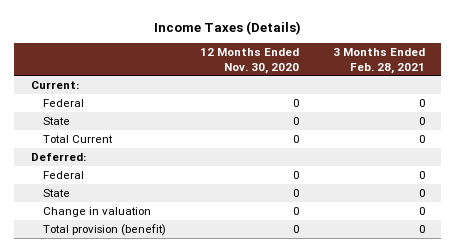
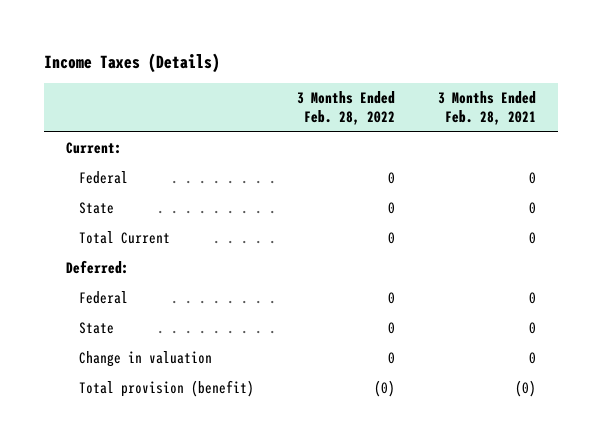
[199,47,299,74] 12 Months Ended Nov. 30, 2020 -> none
none -> [297,91,396,125] 3 Months Ended Feb. 28, 2022
[418,224,425,233] 0 -> [515,380,537,398] (0)

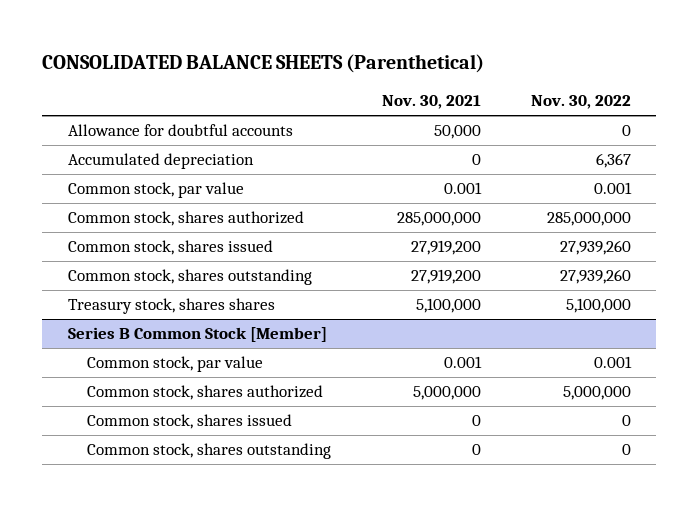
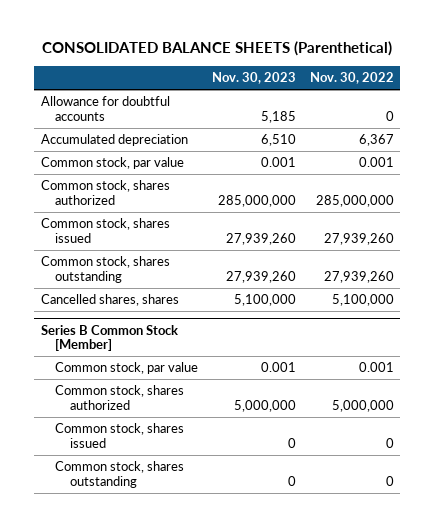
[381,95,481,110] Nov. 30, 2021 -> none
none -> [212,72,297,85] Nov. 30, 2023
[67,298,275,315] Treasury stock, shares shares -> none
none -> [40,294,179,307] Cancelled shares, shares

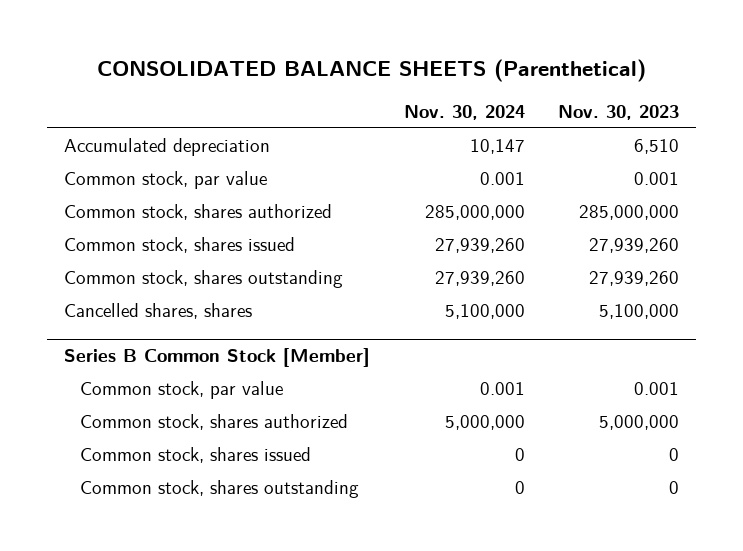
[309,72,394,85] Nov. 30, 2022 -> none
none -> [403,104,525,120] Nov. 30, 2024
[40,96,170,121] Allowance for doubtful accounts -> none

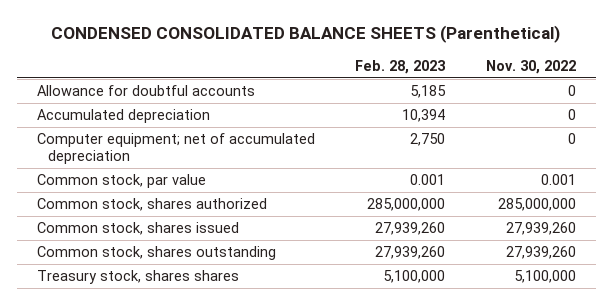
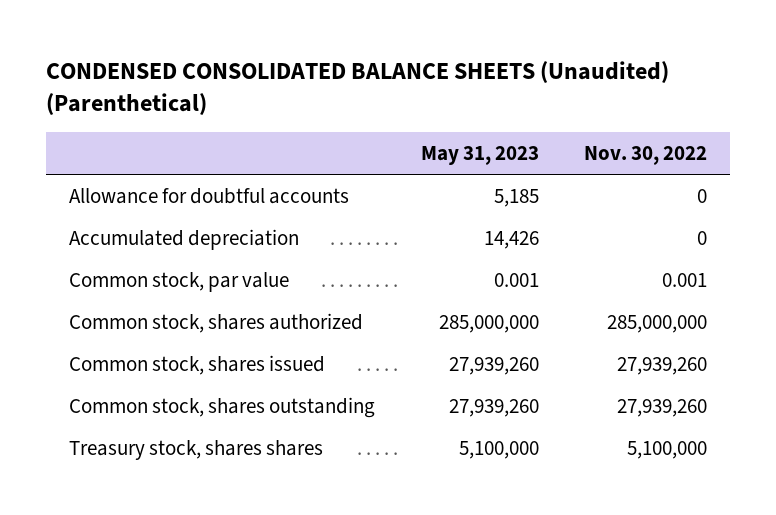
[51,25,561,44] CONDENSED CONSOLIDATED BALANCE SHEETS (Parenthetical) -> [46,60,670,116] CONDENSED CONSOLIDATED BALANCE SHEETS (Unaudited) (Parenthetical)
[355,60,447,75] Feb. 28, 2023 -> none
none -> [420,146,539,166] May 31, 2023
[36,133,315,165] Computer equipment; net of accumulated depreciation -> none

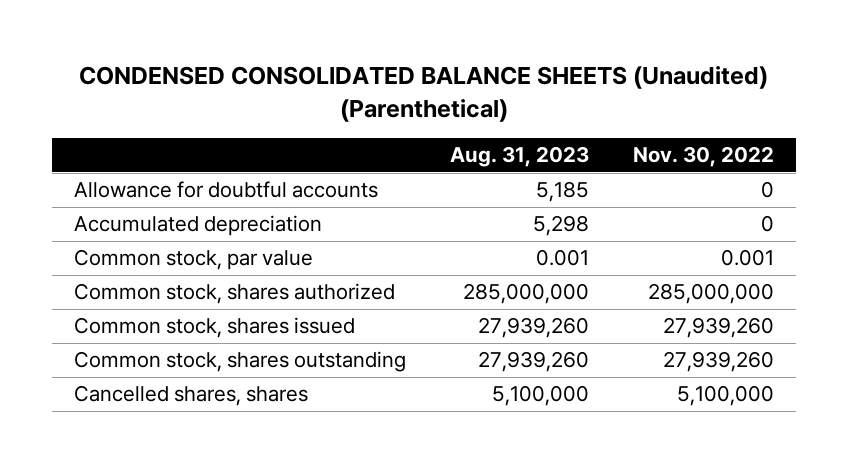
[420,146,539,166] May 31, 2023 -> none
none -> [449,146,589,168] Aug. 31, 2023
[68,440,323,461] Treasury stock, shares shares -> none
none -> [73,385,308,407] Cancelled shares, shares

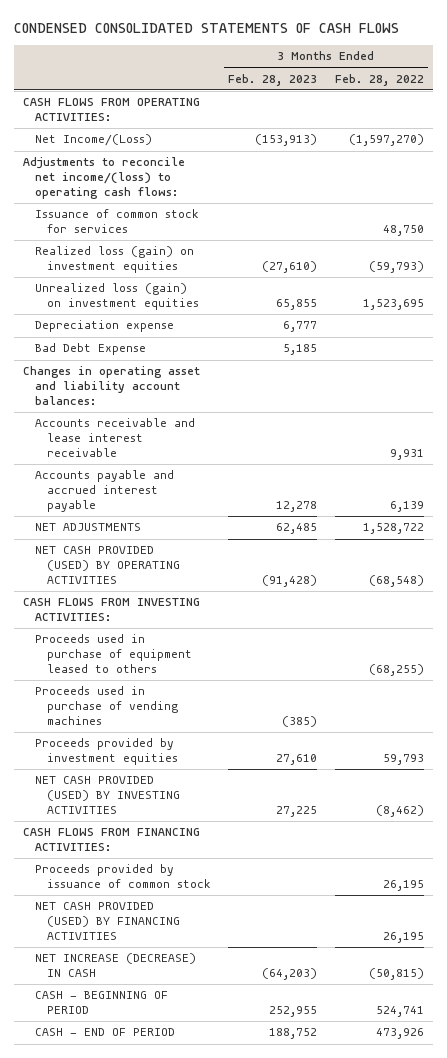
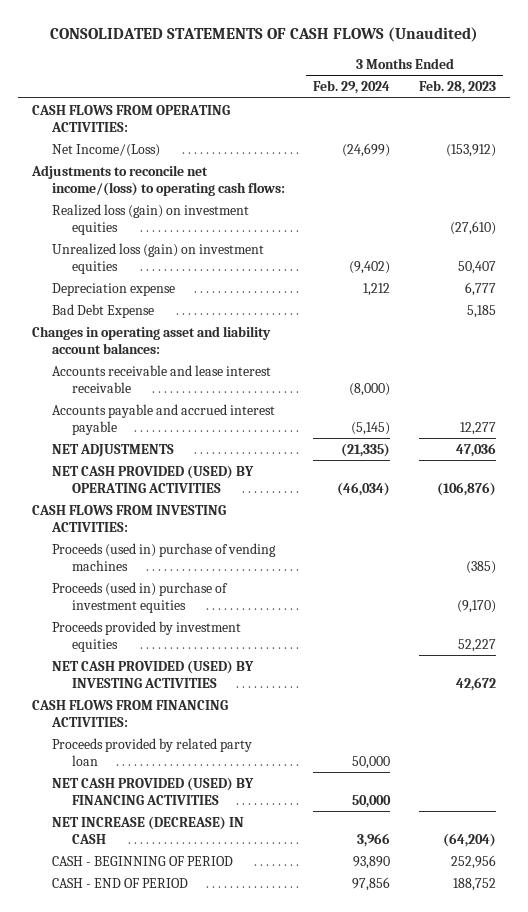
[13,22,399,33] CONDENSED CONSOLIDATED STATEMENTS OF CASH FLOWS -> [50,27,479,43] CONSOLIDATED STATEMENTS OF CASH FLOWS (Unaudited)
[334,73,424,86] Feb. 28, 2022 -> none
none -> [313,80,391,95] Feb. 29, 2024
[255,134,318,147] (153,913) -> [445,143,496,157] (153,912)
[34,209,199,234] Issuance of common stock for services -> none
[276,299,318,311] 65,855 -> [457,260,496,274] 50,407
[276,501,318,513] 12,278 -> [459,421,496,435] 12,277
[276,523,318,535] 62,485 -> [455,442,496,457] 47,036
[262,575,318,588] (91,428) -> [436,481,496,496] (106,876)
[34,634,192,674] Proceeds used in purchase of equipment leased to others -> none
[34,686,178,726] Proceeds used in purchase of vending machines -> [52,542,277,571] Proceeds (used in) purchase of vending machines
none -> [52,581,229,613] Proceeds (used in) purchase of investment equities
[276,754,318,766] 27,610 -> [457,638,496,652] 52,227
[276,806,318,818] 27,225 -> [455,676,496,691] 42,672
[34,864,211,889] Proceeds provided by issuance of common stock -> none
none -> [52,737,253,766] Proceeds provided by related party loan
[262,968,318,981] (64,203) -> [442,832,496,847] (64,204)
[269,1006,318,1018] 252,955 -> [450,854,496,869] 252,956

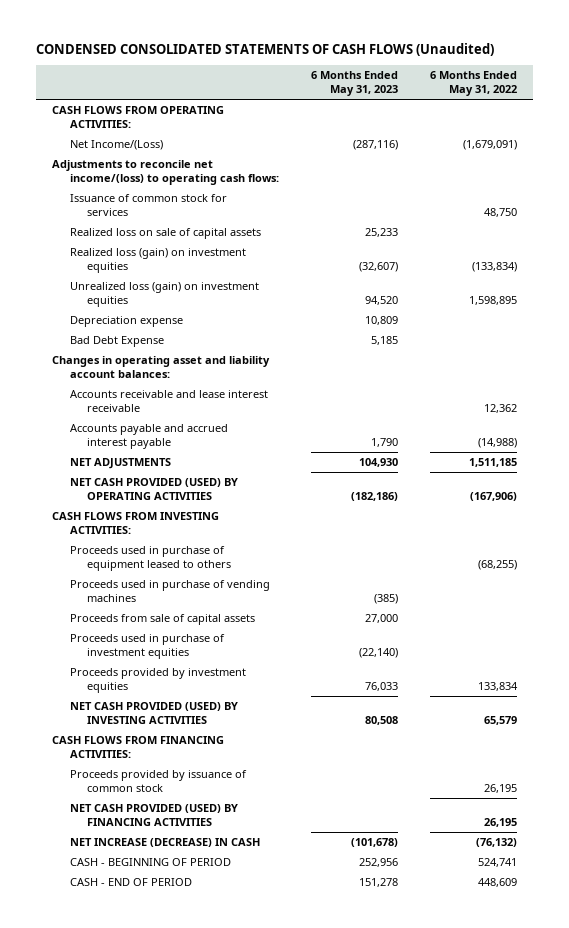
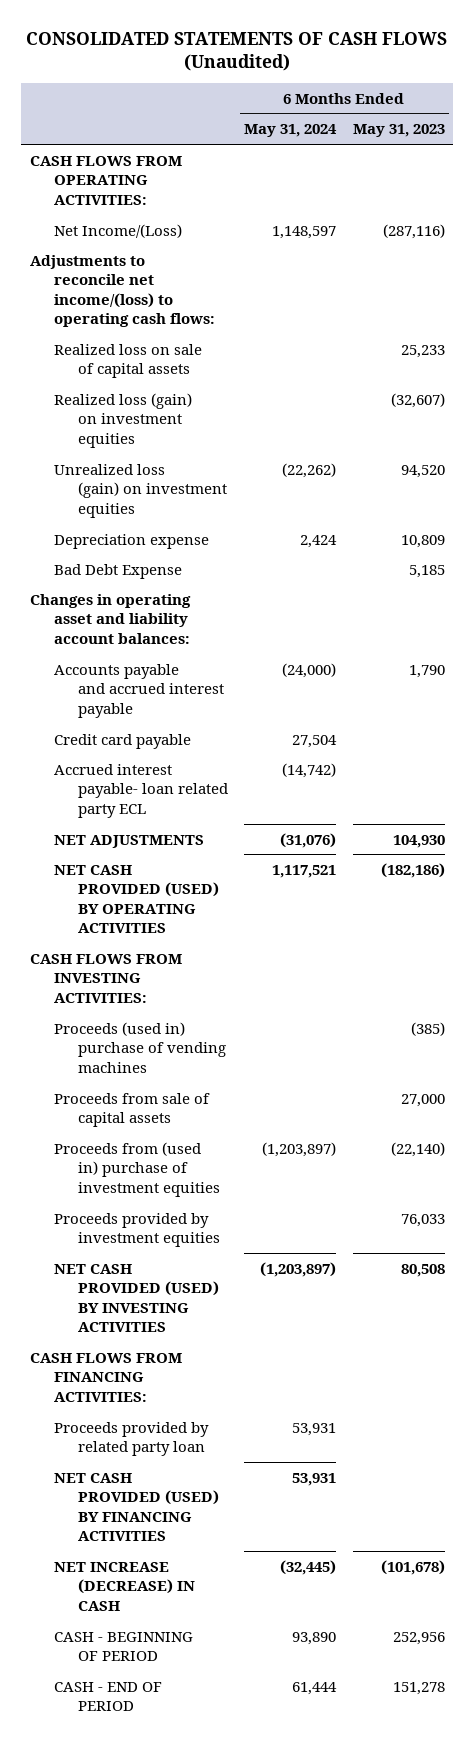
[36,42,495,56] CONDENSED CONSOLIDATED STATEMENTS OF CASH FLOWS (Unaudited) -> [26,31,448,72] CONSOLIDATED STATEMENTS OF CASH FLOWS (Unaudited)
[429,71,517,97] 6 Months Ended May 31, 2022 -> none
none -> [244,124,338,138] May 31, 2024
[69,193,227,217] Issuance of common stock for services -> none
[69,389,268,413] Accounts receivable and lease interest receivable -> none
none -> [53,733,191,749] Credit card payable
none -> [53,763,228,818] Accrued interest payable- loan related party ECL
[69,545,231,572] Proceeds used in purchase of equipment leased to others -> none
[69,579,270,603] Proceeds used in purchase of vending machines -> [53,1021,226,1073] Proceeds (used in) purchase of vending machines
[69,633,225,660] Proceeds used in purchase of investment equities -> [53,1141,220,1197] Proceeds from (used in) purchase of investment equities
[69,769,247,793] Proceeds provided by issuance of common stock -> none
none -> [53,1421,209,1457] Proceeds provided by related party loan

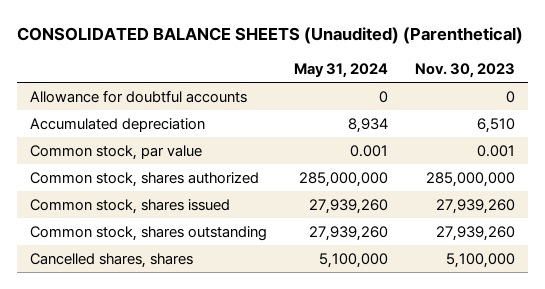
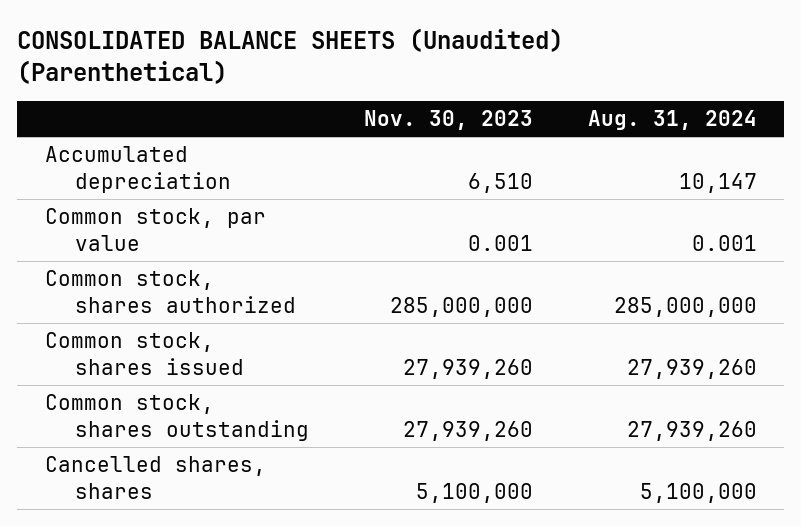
[294,63,389,79] May 31, 2024 -> none
none -> [587,110,757,131] Aug. 31, 2024
[30,89,248,103] Allowance for doubtful accounts -> none

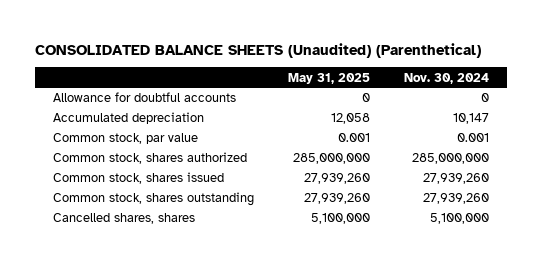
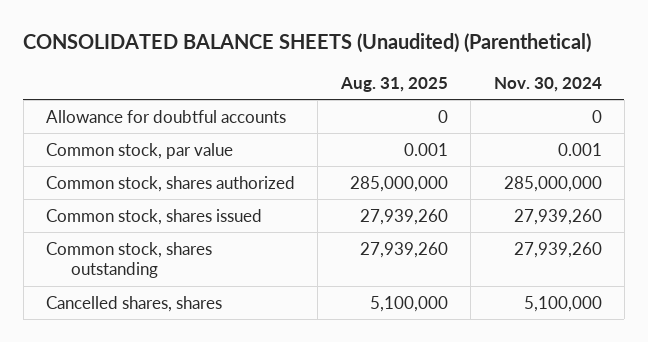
[287,72,370,84] May 31, 2025 -> none
none -> [339,76,448,92] Aug. 31, 2025
[52,112,204,125] Accumulated depreciation -> none

